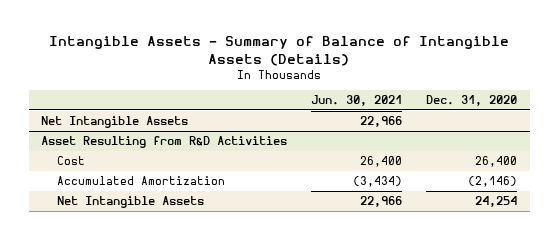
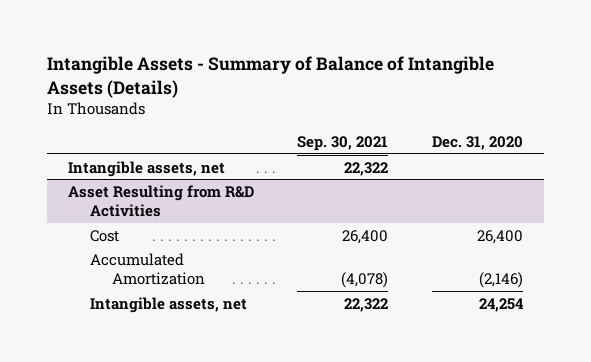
[311,95,403,107] Jun. 30, 2021 -> none
none -> [297,135,389,151] Sep. 30, 2021
[41,116,189,129] Net Intangible Assets -> [68,160,226,177] Intangible assets, net
[56,196,204,209] Net Intangible Assets -> [90,296,248,313] Intangible assets, net

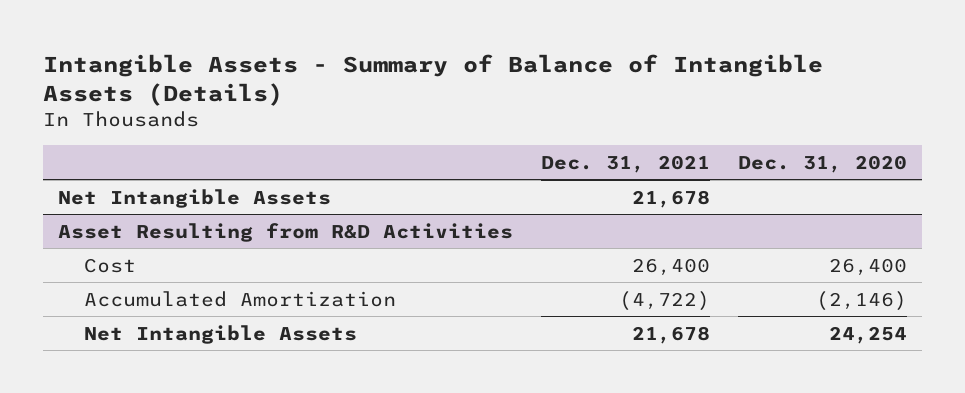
[297,135,389,151] Sep. 30, 2021 -> none
none -> [540,154,710,173] Dec. 31, 2021
[68,160,226,177] Intangible assets, net -> [57,188,331,208] Net Intangible Assets
[90,296,248,313] Intangible assets, net -> [83,324,357,344] Net Intangible Assets

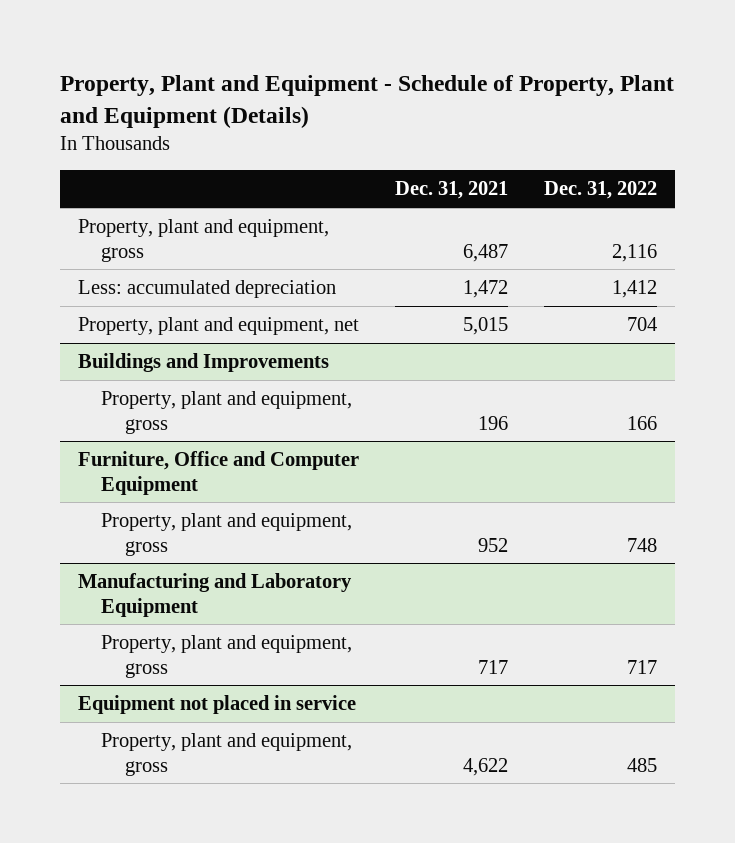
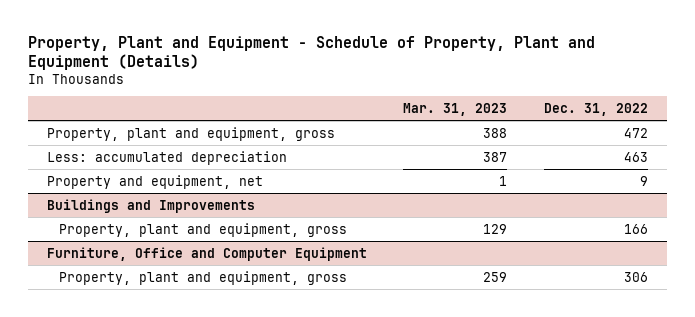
[394,181,508,200] Dec. 31, 2021 -> none
none -> [403,102,508,116] Mar. 31, 2023
[611,243,657,262] 2,116 -> [624,127,649,138] 472
[611,280,657,299] 1,412 -> [624,151,649,162] 463
[77,317,359,336] Property, plant and equipment, net -> [46,174,263,189] Property and equipment, net
[626,317,657,332] 704 -> [640,175,649,186] 9
[77,573,352,617] Manufacturing and Laboratory Equipment -> none
[101,635,353,678] Property, plant and equipment, gross -> none
[77,695,356,715] Equipment not placed in service -> none
[101,733,353,776] Property, plant and equipment, gross -> none
[626,537,657,552] 748 -> [624,271,649,282] 306

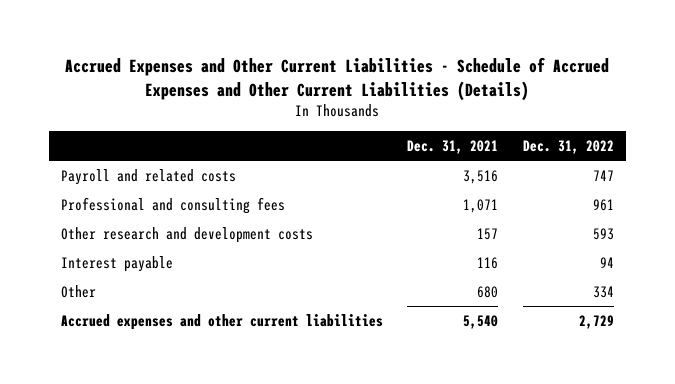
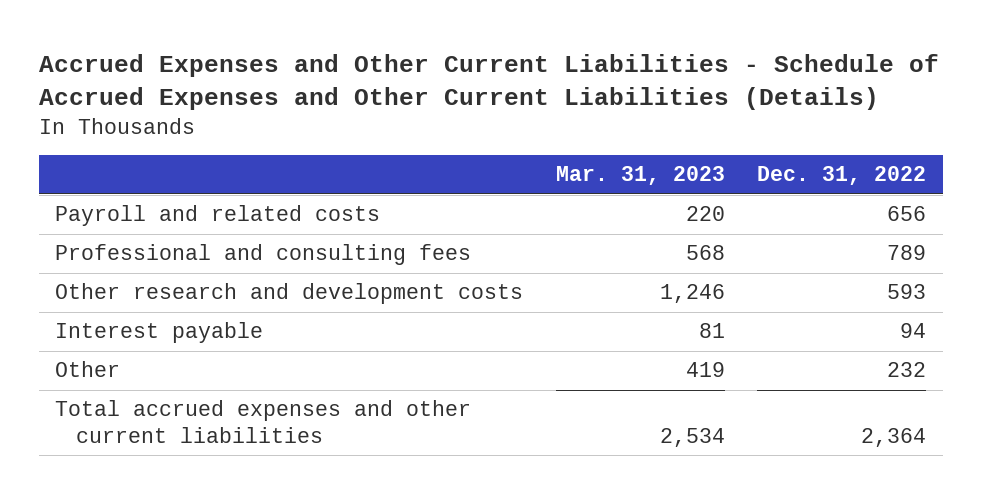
[407,139,499,154] Dec. 31, 2021 -> none
none -> [555,166,725,186] Mar. 31, 2023
[592,169,614,181] 747 -> [887,206,927,222] 656
[592,198,614,211] 961 -> [887,245,927,261] 789
[592,285,614,298] 334 -> [887,362,927,378] 232
[60,313,383,330] Accrued expenses and other current liabilities -> [55,400,472,443] Total accrued expenses and other current liabilities
[578,314,614,329] 2,729 -> [861,427,927,447] 2,364

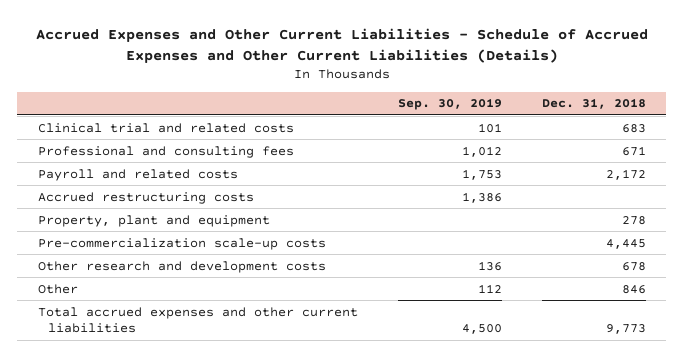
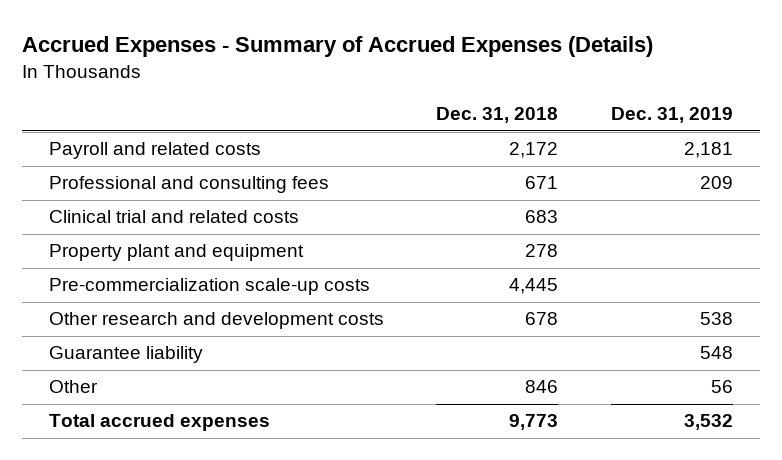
[35,27,648,63] Accrued Expenses and Other Current Liabilities - Schedule of Accrued Expenses and Other Current Liabilities (Details) -> [22,35,654,57] Accrued Expenses - Summary of Accrued Expenses (Details)
[397,98,502,111] Sep. 30, 2019 -> none
none -> [611,107,734,124] Dec. 31, 2019
[37,191,254,204] Accrued restructuring costs -> none
[37,145,294,158] Professional and consulting fees -> [48,176,329,194] Professional and consulting fees
[37,122,294,133] Clinical trial and related costs -> [48,210,299,224] Clinical trial and related costs
[37,214,270,227] Property, plant and equipment -> [48,244,304,262] Property plant and equipment
none -> [48,346,203,364] Guarantee liability
[37,306,358,334] Total accrued expenses and other current liabilities -> [48,414,270,432] Total accrued expenses

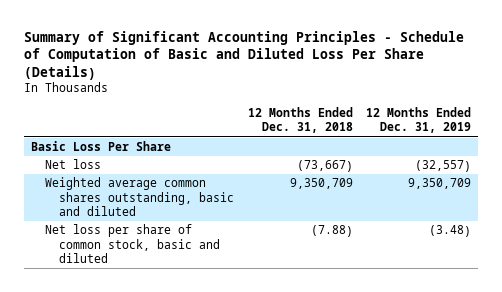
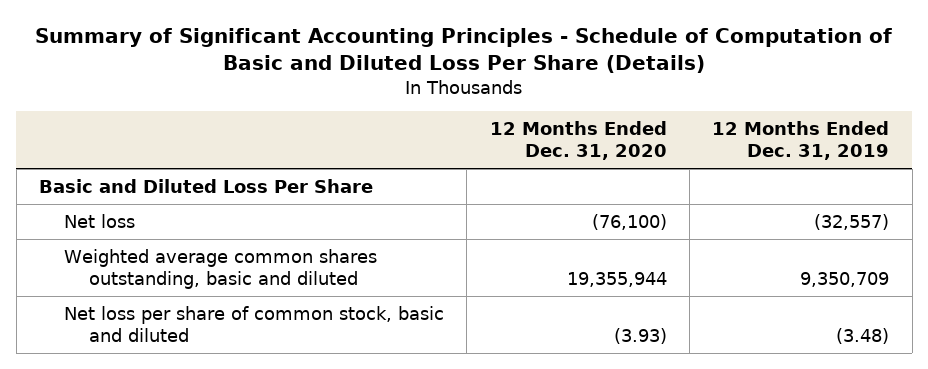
[247,107,353,134] 12 Months Ended Dec. 31, 2018 -> none
none -> [489,120,667,161] 12 Months Ended Dec. 31, 2020
[30,141,171,152] Basic Loss Per Share -> [39,178,374,193] Basic and Diluted Loss Per Share

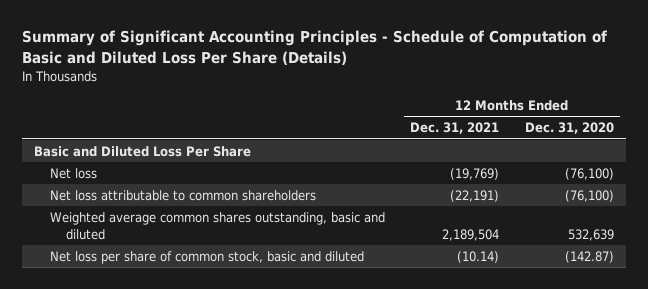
[712,120,890,161] 12 Months Ended Dec. 31, 2019 -> none
none -> [410,122,500,135] Dec. 31, 2021
none -> [49,189,316,201] Net loss attributable to common shareholders
[566,271,667,287] 19,355,944 -> [567,229,614,242] 532,639
[613,327,667,344] (3.93) -> [564,250,614,263] (142.87)

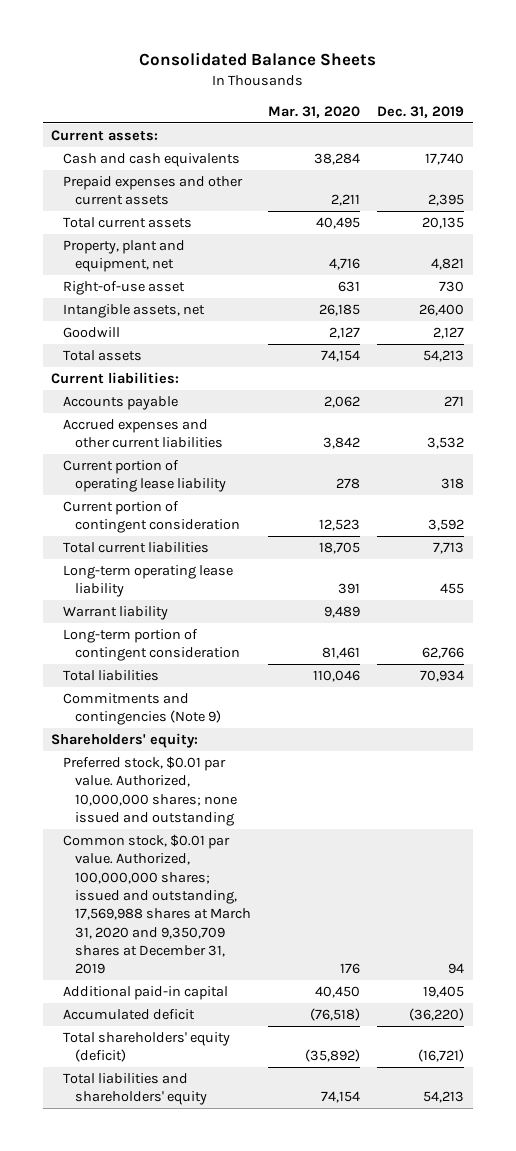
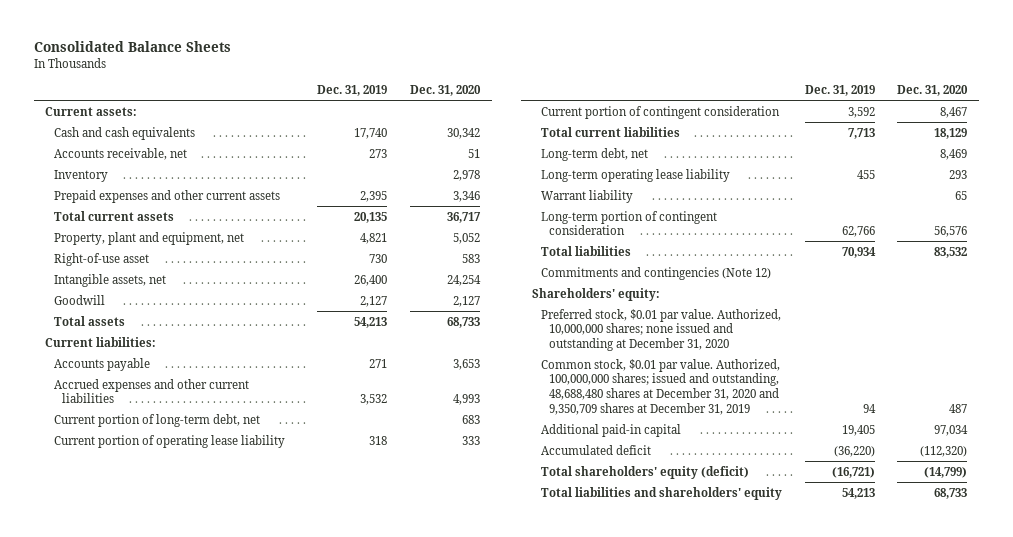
[268,105,361,118] Mar. 31, 2020 -> none
none -> [410,85,482,97] Dec. 31, 2020
none -> [53,147,187,160] Accounts receivable, net
none -> [53,169,108,182] Inventory
none -> [53,413,260,427] Current portion of long-term debt, net
none -> [540,147,648,161] Long-term debt, net
[63,693,221,726] Commitments and contingencies (Note 9) -> [540,266,771,280] Commitments and contingencies (Note 12)
[63,756,237,827] Preferred stock, $0.01 par value. Authorized, 10,000,000 shares; none issued and outstanding -> [540,308,781,352] Preferred stock, $0.01 par value. Authorized, 10,000,000 shares; none issued and outstanding at December 31, 2020
[63,834,251,975] Common stock, $0.01 par value. Authorized, 100,000,000 shares; issued and outstanding, 17,569,988 shares at March 31, 2020 and 9,350,709 shares at December 31, 2019 -> [540,358,780,416] Common stock, $0.01 par value. Authorized, 100,000,000 shares; issued and outstanding, 48,688,480 shares at December 31, 2020 and 9,350,709 shares at December 31, 2019

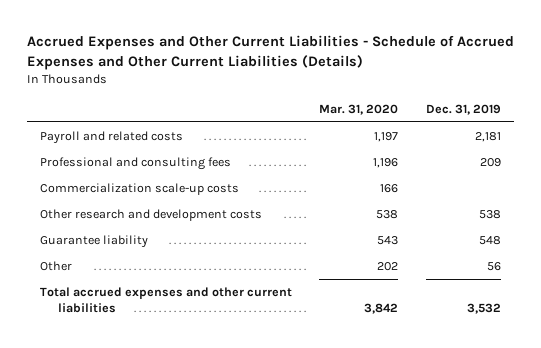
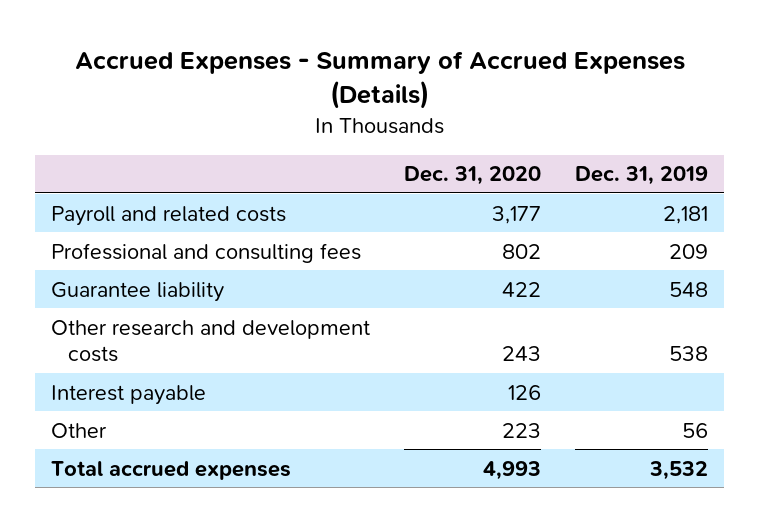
[26,35,514,71] Accrued Expenses and Other Current Liabilities - Schedule of Accrued Expenses and Other Current Liabilities (Details) -> [74,50,685,109] Accrued Expenses - Summary of Accrued Expenses (Details)
[319,103,399,115] Mar. 31, 2020 -> none
none -> [404,166,542,186] Dec. 31, 2020
[40,183,240,196] Commercialization scale-up costs -> none
[40,209,263,222] Other research and development costs -> [51,319,371,363] Other research and development costs
none -> [51,384,207,405] Interest payable
[40,287,293,314] Total accrued expenses and other current liabilities -> [51,460,292,480] Total accrued expenses

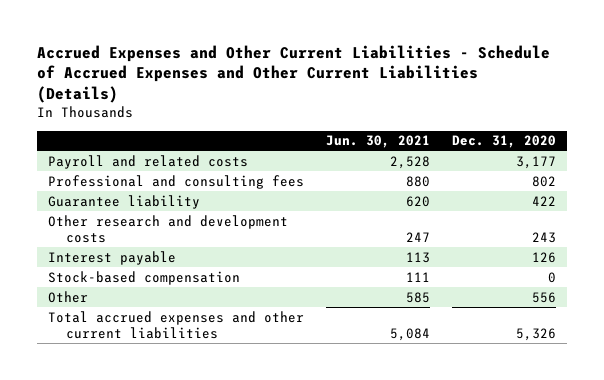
[74,50,685,109] Accrued Expenses - Summary of Accrued Expenses (Details) -> [36,44,550,104] Accrued Expenses and Other Current Liabilities - Schedule of Accrued Expenses and Other Current Liabilities (Details)
[574,166,708,186] Dec. 31, 2019 -> none
none -> [325,135,430,149] Jun. 30, 2021
[51,460,292,480] Total accrued expenses -> none
none -> [47,270,240,285] Stock-based compensation
[502,422,542,438] 223 -> [531,291,556,303] 556
none -> [47,310,304,339] Total accrued expenses and other current liabilities

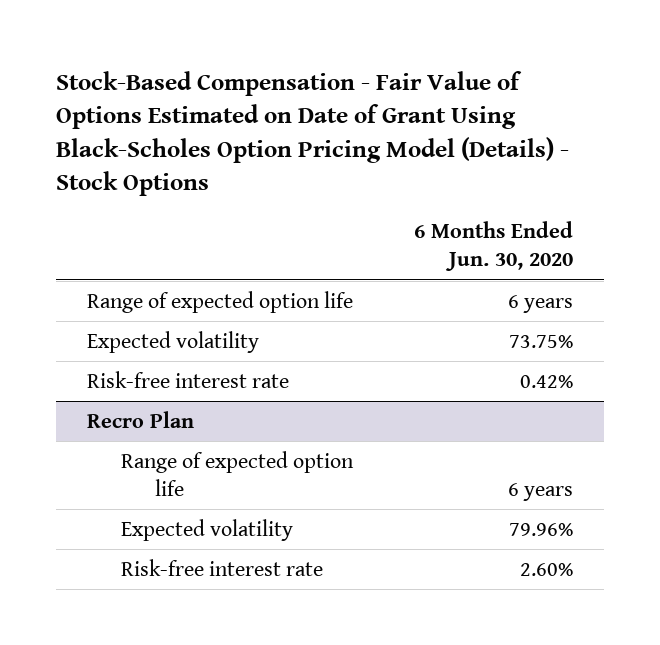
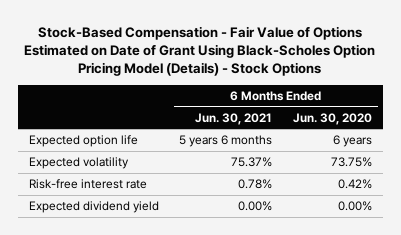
none -> [195,112,273,125] Jun. 30, 2021
[86,290,353,313] Range of expected option life -> [28,135,138,148] Expected option life
[86,410,194,428] Recro Plan -> none
[120,450,354,496] Range of expected option life -> none
[120,518,293,541] Expected volatility -> none
[120,558,323,576] Risk-free interest rate -> none
none -> [28,201,159,214] Expected dividend yield

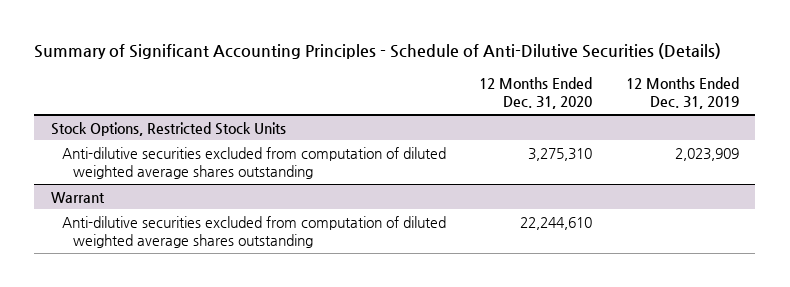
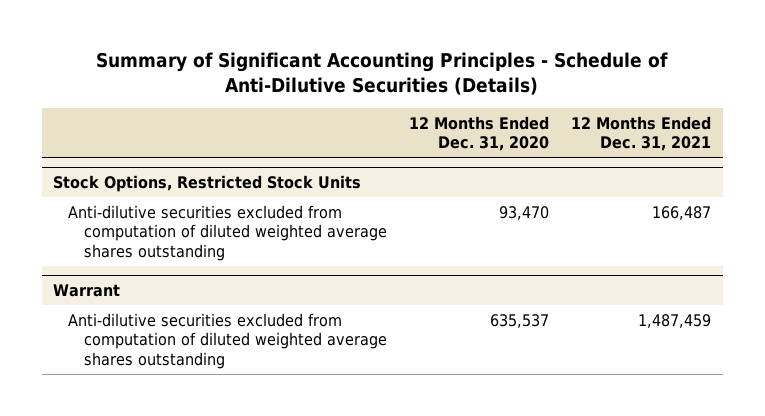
[625,77,739,110] 12 Months Ended Dec. 31, 2019 -> none
none -> [571,115,712,152] 12 Months Ended Dec. 31, 2021
[528,147,593,161] 3,275,310 -> [499,205,550,220] 93,470
[520,216,593,230] 22,244,610 -> [490,313,550,328] 635,537

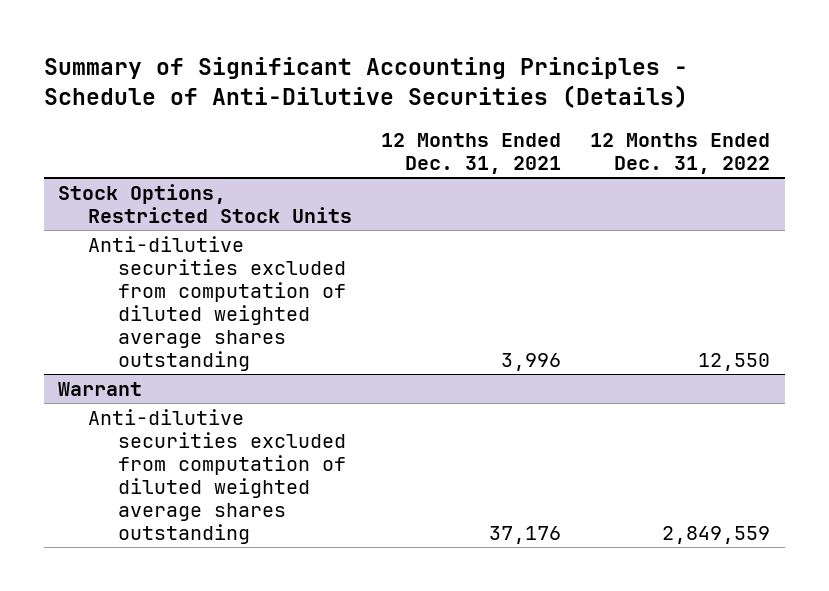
[409,115,550,152] 12 Months Ended Dec. 31, 2020 -> none
none -> [590,132,771,175] 12 Months Ended Dec. 31, 2022
[652,205,712,220] 166,487 -> [501,353,562,372] 3,996
[638,313,712,328] 1,487,459 -> [489,526,562,545] 37,176

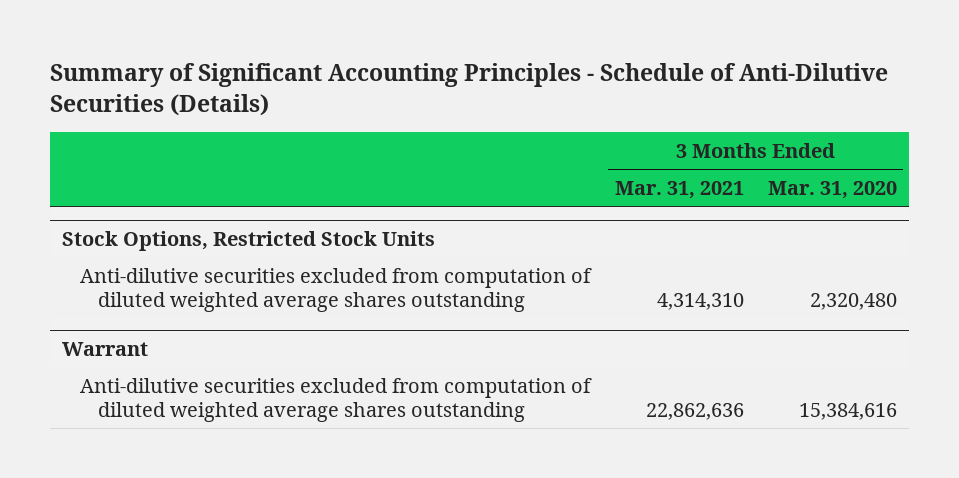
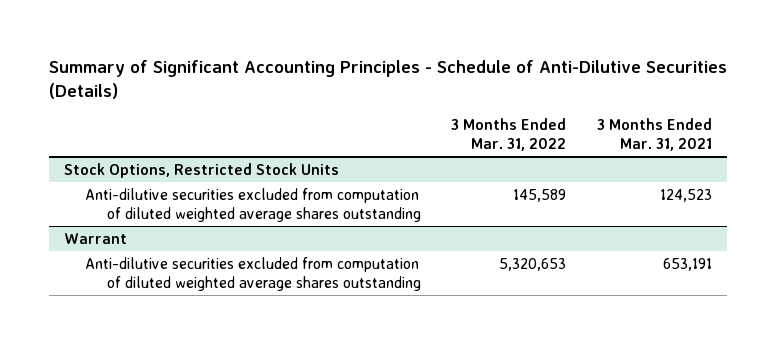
[768,181,898,200] Mar. 31, 2020 -> none
none -> [451,118,567,152] 3 Months Ended Mar. 31, 2022
[656,292,744,310] 4,314,310 -> [660,188,713,202] 124,523
[645,402,744,420] 22,862,636 -> [663,257,713,271] 653,191

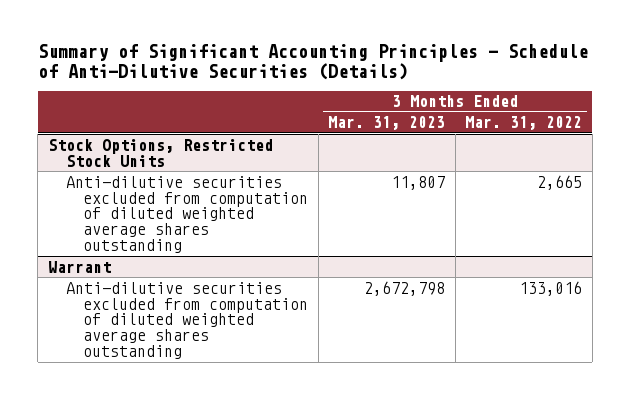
[597,118,713,152] 3 Months Ended Mar. 31, 2021 -> none
none -> [328,116,446,131] Mar. 31, 2023
[513,188,567,202] 145,589 -> [537,174,583,190] 2,665
[499,257,567,271] 5,320,653 -> [519,280,583,296] 133,016

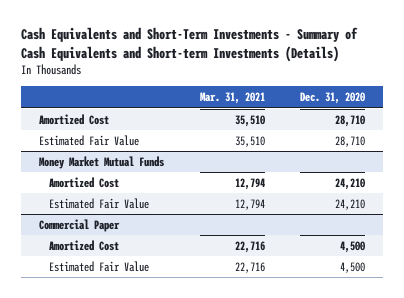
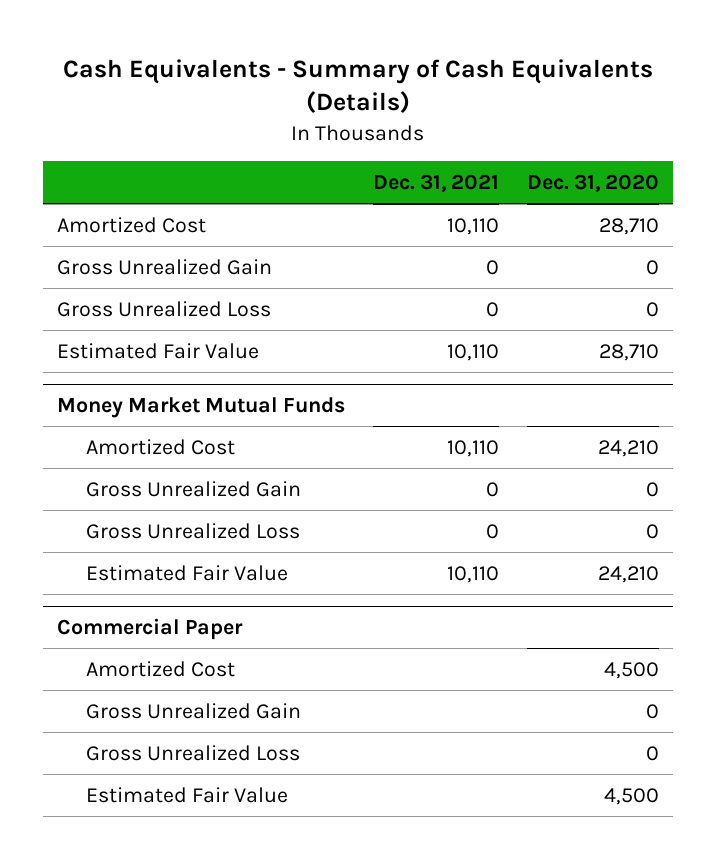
[20,27,358,63] Cash Equivalents and Short-Term Investments - Summary of Cash Equivalents and Short-term Investments (Details) -> [62,58,653,114] Cash Equivalents - Summary of Cash Equivalents (Details)
[199,92,265,105] Mar. 31, 2021 -> none
none -> [372,174,499,193] Dec. 31, 2021
none -> [57,258,273,275] Gross Unrealized Gain
none -> [57,300,272,317] Gross Unrealized Loss
none -> [86,480,302,497] Gross Unrealized Gain
none -> [86,522,301,539] Gross Unrealized Loss
none -> [86,702,302,719] Gross Unrealized Gain
none -> [86,744,301,761] Gross Unrealized Loss

